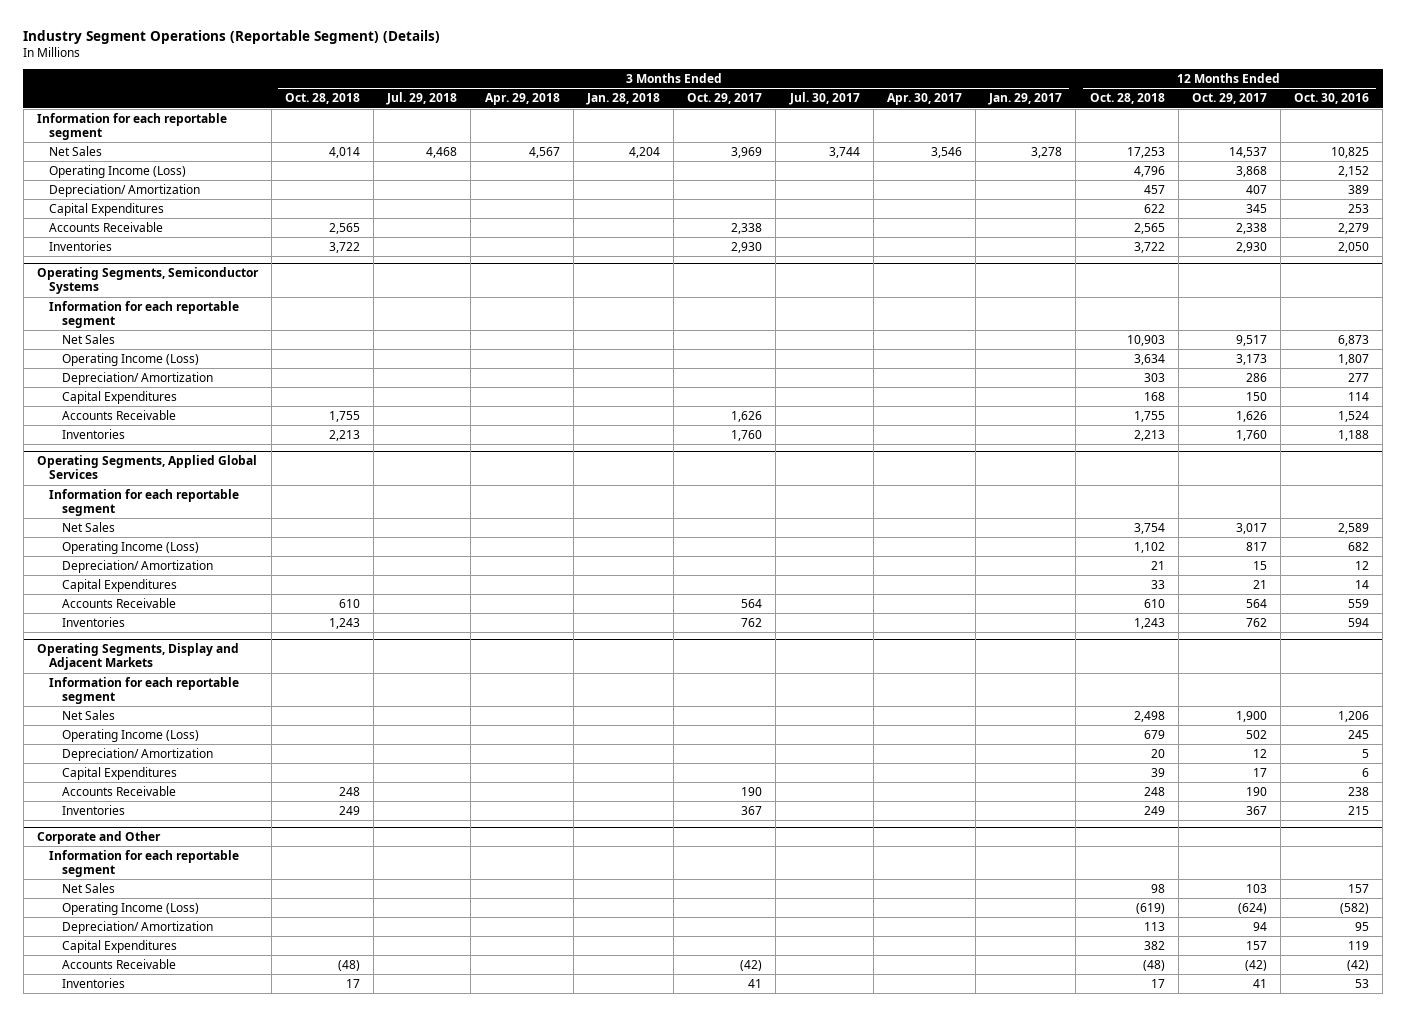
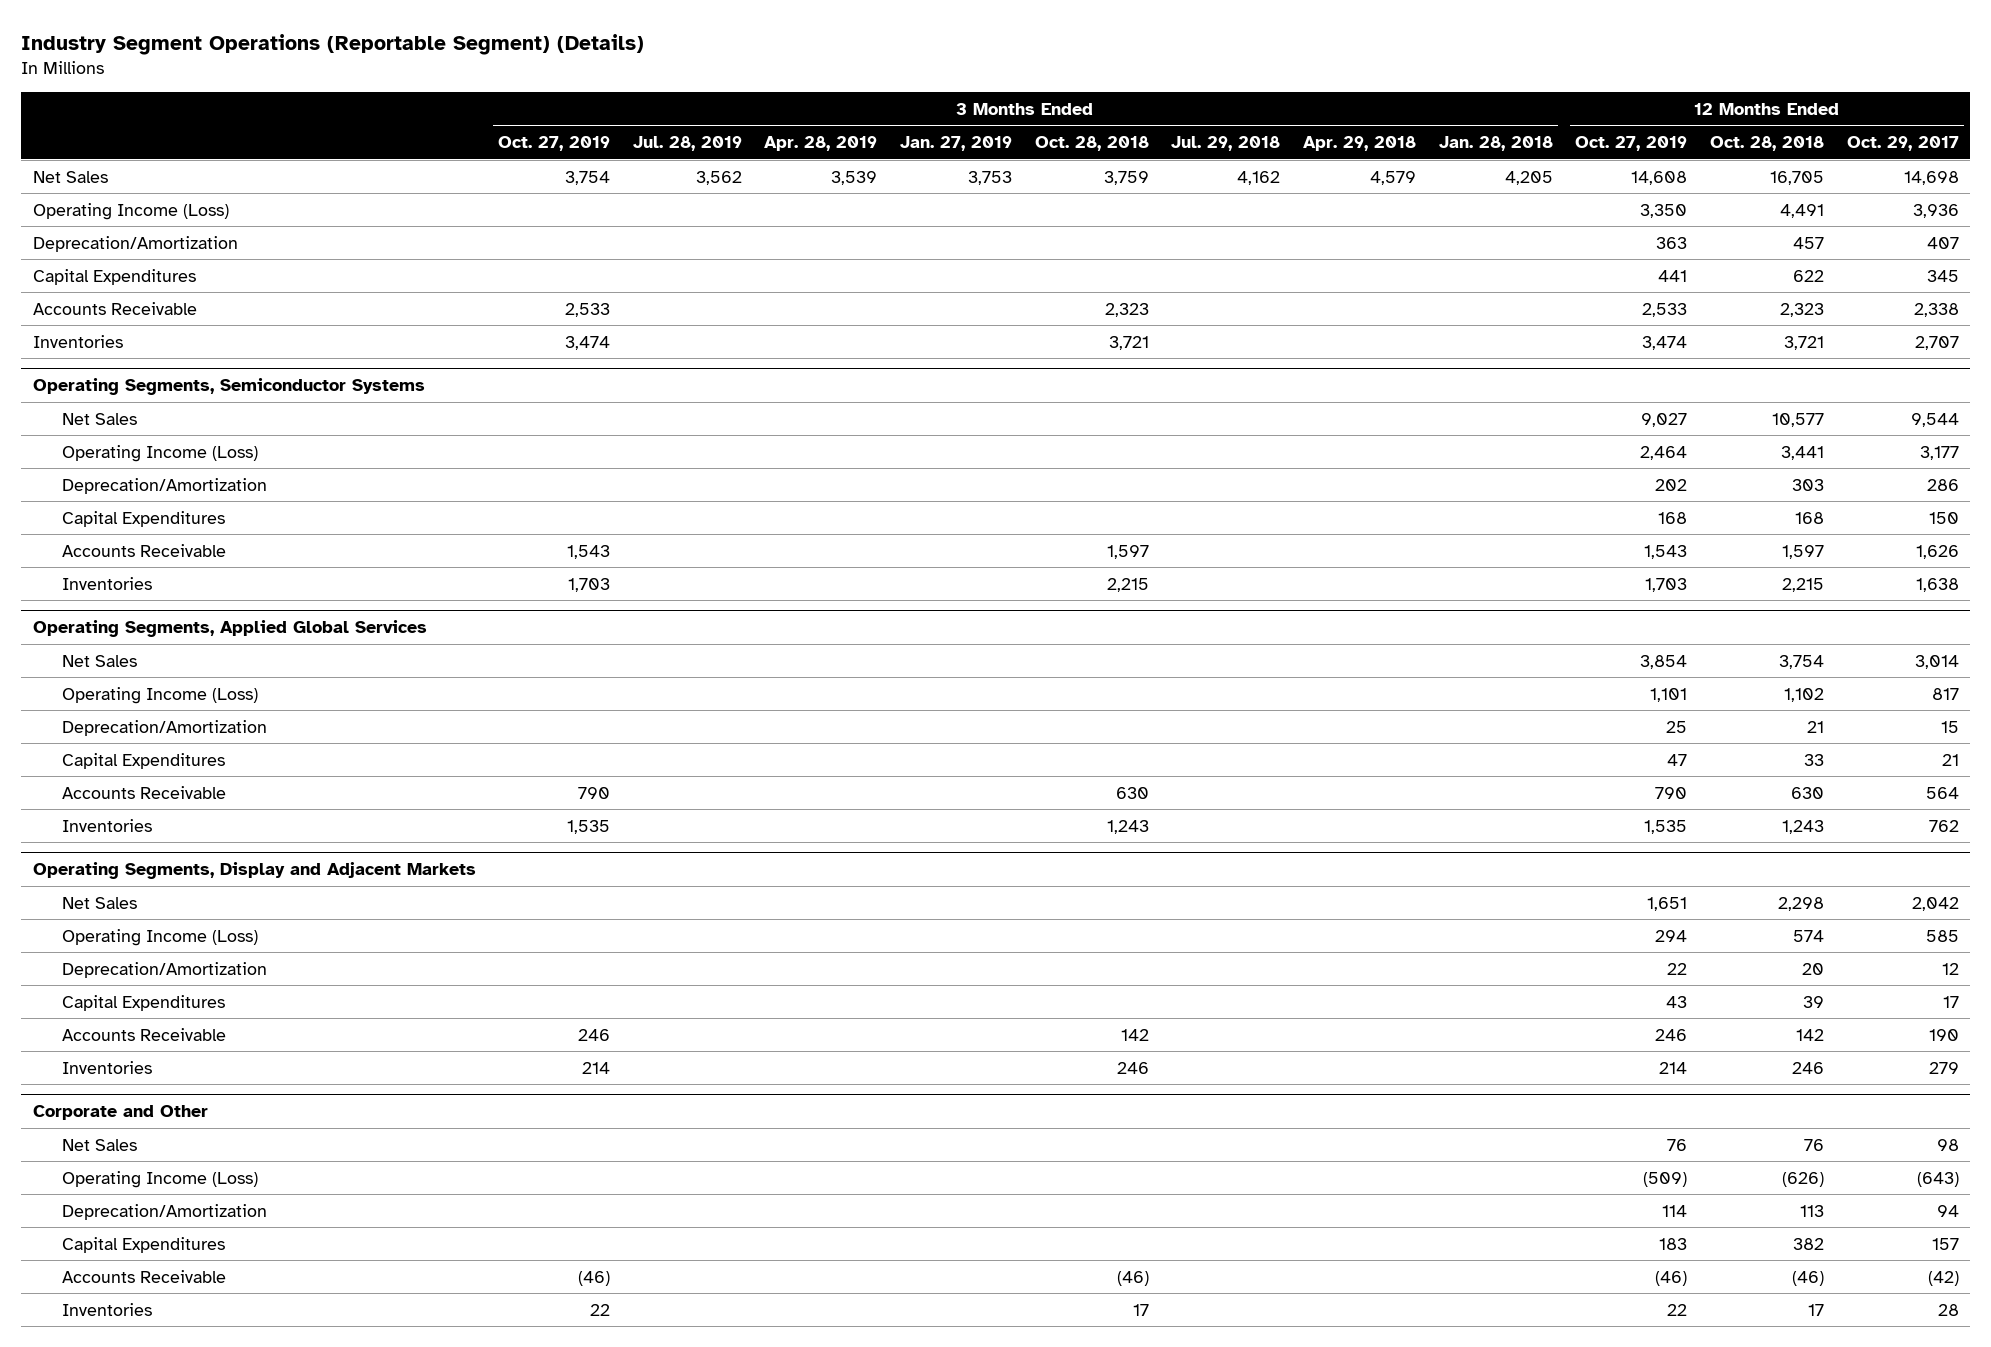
[687,93,763,105] Oct. 29, 2017 -> none
[788,92,860,106] Jul. 30, 2017 -> none
[886,93,962,106] Apr. 30, 2017 -> none
[988,93,1063,106] Jan. 29, 2017 -> none
[1294,93,1370,105] Oct. 30, 2016 -> none
none -> [498,136,611,152] Oct. 27, 2019
none -> [632,136,742,152] Jul. 28, 2019
none -> [764,136,878,152] Apr. 28, 2019
none -> [900,136,1013,152] Jan. 27, 2019
none -> [1575,136,1688,152] Oct. 27, 2019
[36,112,227,141] Information for each reportable segment -> none
[329,146,361,158] 4,014 -> [1103,170,1149,185] 3,759
[426,146,458,158] 4,468 -> [1237,170,1281,185] 4,162
[528,146,560,158] 4,567 -> [1370,170,1417,185] 4,579
[628,146,660,158] 4,204 -> [1504,170,1553,185] 4,205
[1126,146,1165,158] 17,253 -> [1770,170,1825,185] 16,705
[1228,146,1267,158] 14,537 -> [1903,170,1959,185] 14,698
[1133,165,1165,177] 4,796 -> [1780,203,1825,218] 4,491
[1235,165,1267,177] 3,868 -> [1912,203,1959,218] 3,936
[49,183,201,197] Depreciation/ Amortization -> [32,235,238,252] Deprecation/Amortization
[329,222,361,234] 2,565 -> [1104,302,1149,317] 2,323
[1133,222,1165,234] 2,565 -> [1780,302,1825,317] 2,323
[329,241,361,253] 3,722 -> [1108,335,1149,350] 3,721
[1133,241,1165,253] 3,722 -> [1784,335,1825,350] 3,721
[1235,241,1267,253] 2,930 -> [1914,335,1959,350] 2,707
[49,300,240,329] Information for each reportable segment -> none
[1126,334,1165,346] 10,903 -> [1772,412,1825,427] 10,577
[1235,334,1267,346] 9,517 -> [1910,412,1959,427] 9,544
[1133,353,1165,365] 3,634 -> [1781,445,1825,460] 3,441
[1235,353,1267,365] 3,173 -> [1919,445,1959,460] 3,177
[61,371,213,385] Depreciation/ Amortization -> [61,477,267,494] Deprecation/Amortization
[329,410,361,422] 1,755 -> [1106,544,1149,559] 1,597
[1133,410,1165,422] 1,755 -> [1782,544,1825,559] 1,597
[329,429,361,441] 2,213 -> [1106,577,1149,592] 2,215
[1133,429,1165,441] 2,213 -> [1782,577,1825,592] 2,215
[1235,429,1267,441] 1,760 -> [1915,577,1959,592] 1,638
[49,488,240,517] Information for each reportable segment -> none
[1235,522,1267,534] 3,017 -> [1914,654,1959,669] 3,014
[61,559,213,573] Depreciation/ Amortization -> [61,719,267,736] Deprecation/Amortization
[339,598,361,608] 610 -> [1115,786,1149,799] 630
[1143,598,1165,608] 610 -> [1791,786,1825,799] 630
[49,676,240,705] Information for each reportable segment -> none
[1133,710,1165,722] 2,498 -> [1778,896,1825,911] 2,298
[1235,710,1267,722] 1,900 -> [1911,896,1959,911] 2,042
[1143,729,1165,739] 679 -> [1793,929,1825,942] 574
[1245,729,1267,739] 502 -> [1925,929,1959,942] 585
[61,747,213,761] Depreciation/ Amortization -> [61,961,267,978] Deprecation/Amortization
[339,786,361,796] 248 -> [1120,1028,1149,1041] 142
[1143,786,1165,796] 248 -> [1796,1028,1825,1041] 142
[339,805,361,815] 249 -> [1116,1061,1149,1074] 246
[1143,805,1165,815] 249 -> [1792,1061,1825,1074] 246
[1245,805,1267,815] 367 -> [1928,1061,1959,1074] 279
[49,849,240,878] Information for each reportable segment -> none
[1150,883,1165,893] 98 -> [1804,1138,1825,1151] 76
[1245,883,1267,893] 103 -> [1936,1138,1959,1151] 98
[1135,902,1165,914] (619) -> [1782,1171,1825,1187] (626)
[1237,902,1267,914] (624) -> [1916,1171,1959,1187] (643)
[61,920,213,934] Depreciation/ Amortization -> [61,1203,267,1220] Deprecation/Amortization
[338,959,361,971] (48) -> [1116,1270,1149,1286] (46)
[1142,959,1165,971] (48) -> [1792,1270,1825,1286] (46)
[1252,978,1267,988] 41 -> [1937,1303,1959,1316] 28

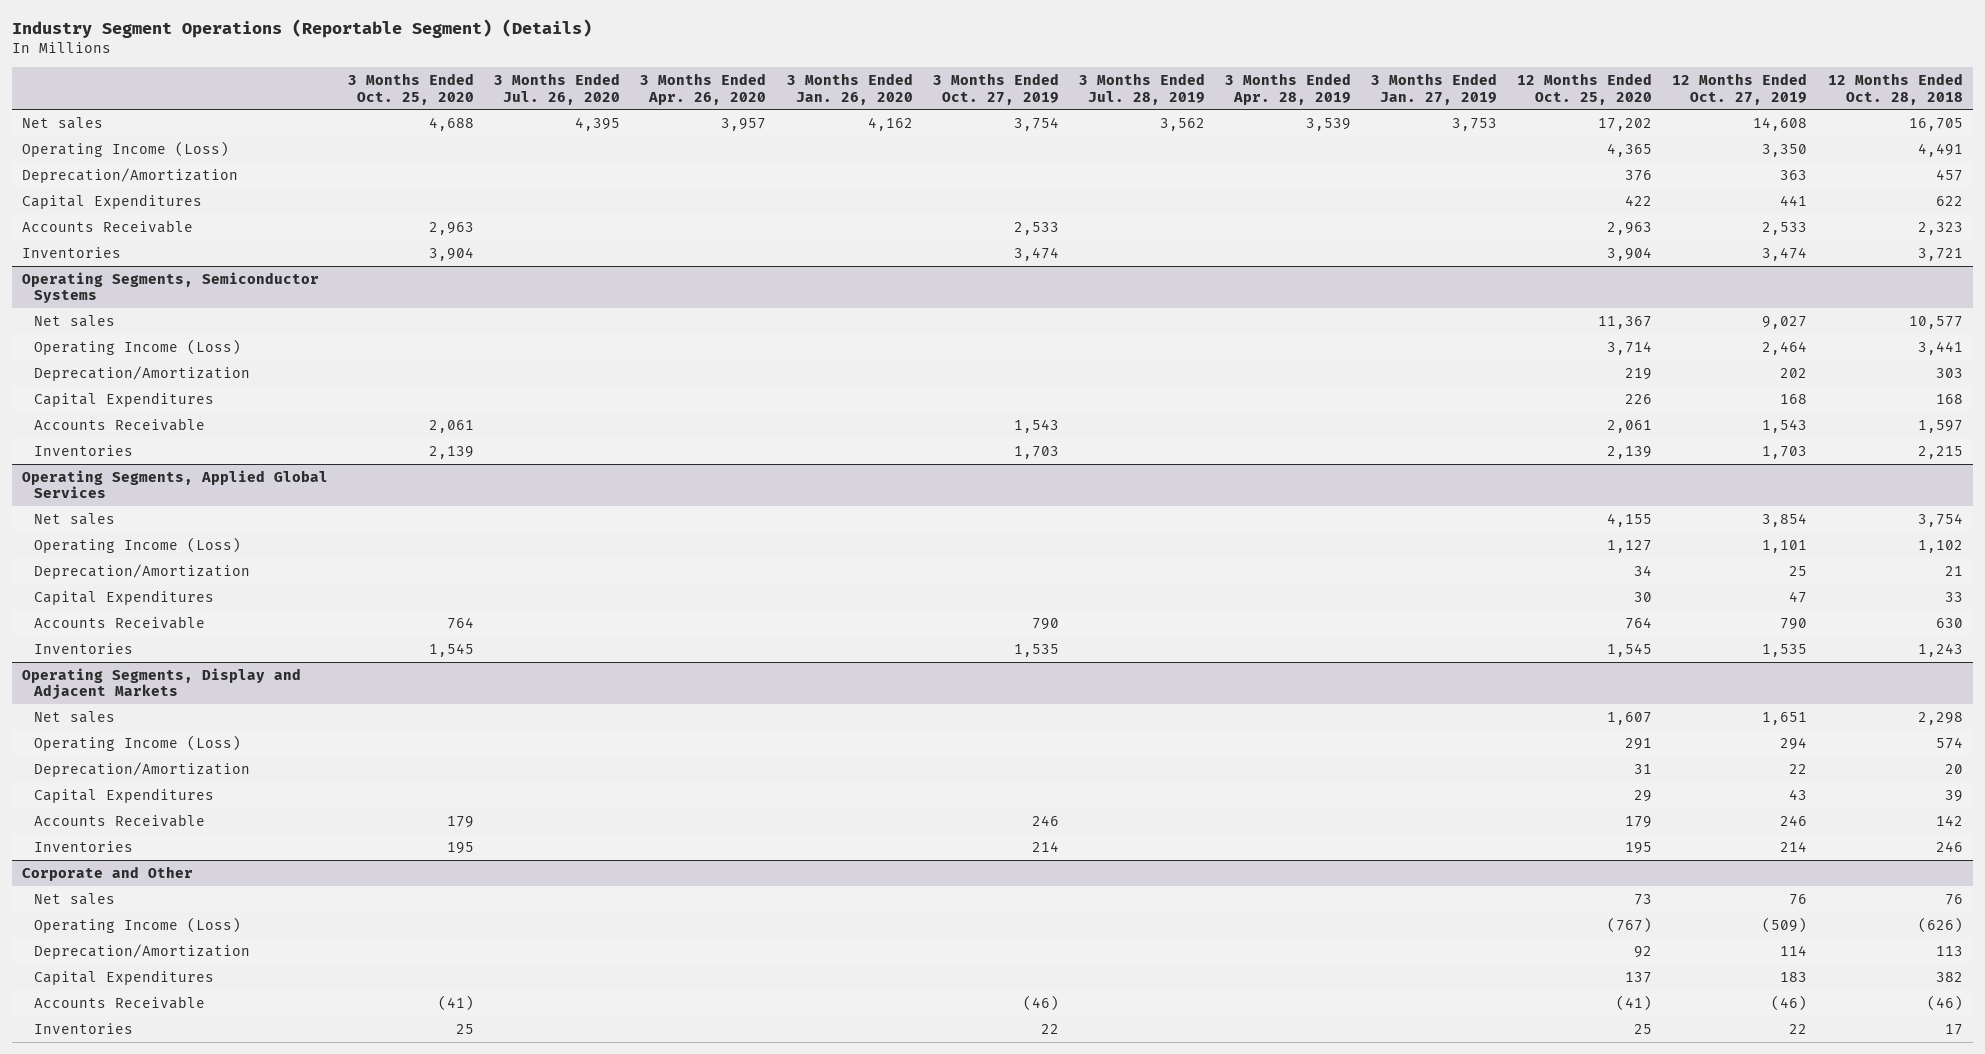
[1034,136,1149,152] Oct. 28, 2018 -> none
[1171,136,1281,152] Jul. 29, 2018 -> none
[1303,136,1417,152] Apr. 29, 2018 -> none
[1438,136,1553,152] Jan. 28, 2018 -> none
[1846,136,1959,152] Oct. 29, 2017 -> none
none -> [348,72,475,105] 3 Months Ended Oct. 25, 2020
none -> [494,72,621,105] 3 Months Ended Jul. 26, 2020
none -> [640,72,767,105] 3 Months Ended Apr. 26, 2020
none -> [786,72,913,105] 3 Months Ended Jan. 26, 2020
none -> [1517,72,1653,105] 12 Months Ended Oct. 25, 2020
[32,170,108,183] Net Sales -> [21,116,103,129] Net sales
[61,412,137,425] Net Sales -> [33,314,115,327] Net sales
[61,654,137,667] Net Sales -> [33,512,115,525] Net sales
[61,896,137,909] Net Sales -> [33,710,115,723] Net sales
[61,1138,137,1151] Net Sales -> [33,892,115,905] Net sales

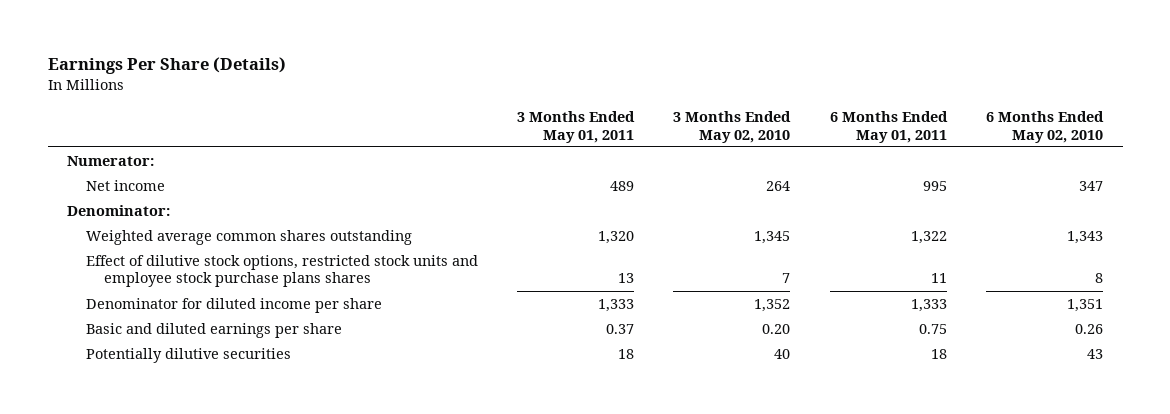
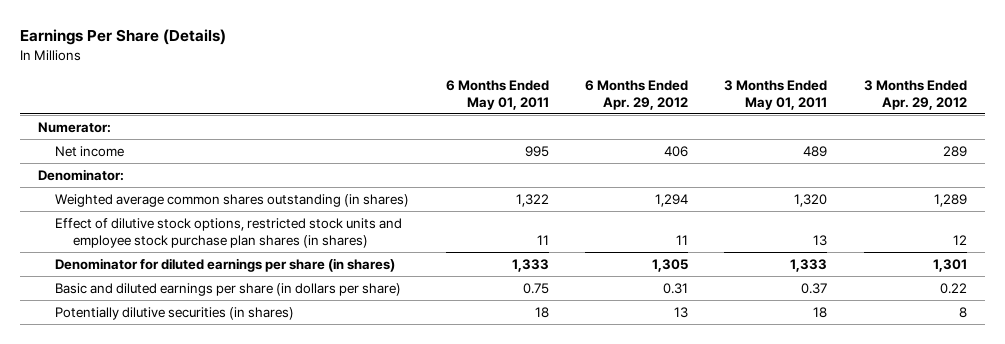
[673,110,792,143] 3 Months Ended May 02, 2010 -> none
[986,110,1105,143] 6 Months Ended May 02, 2010 -> none
none -> [585,79,689,111] 6 Months Ended Apr. 29, 2012
none -> [863,79,967,111] 3 Months Ended Apr. 29, 2012
[85,229,412,245] Weighted average common shares outstanding -> [55,193,410,207] Weighted average common shares outstanding (in shares)
[85,254,478,288] Effect of dilutive stock options, restricted stock units and employee stock purchase plans shares -> [55,217,403,248] Effect of dilutive stock options, restricted stock units and employee stock purchase plan shares (in shares)
[85,297,382,313] Denominator for diluted income per share -> [55,257,396,272] Denominator for diluted earnings per share (in shares)
[85,322,342,338] Basic and diluted earnings per share -> [55,282,402,296] Basic and diluted earnings per share (in dollars per share)
[85,347,291,363] Potentially dilutive securities -> [55,306,295,320] Potentially dilutive securities (in shares)

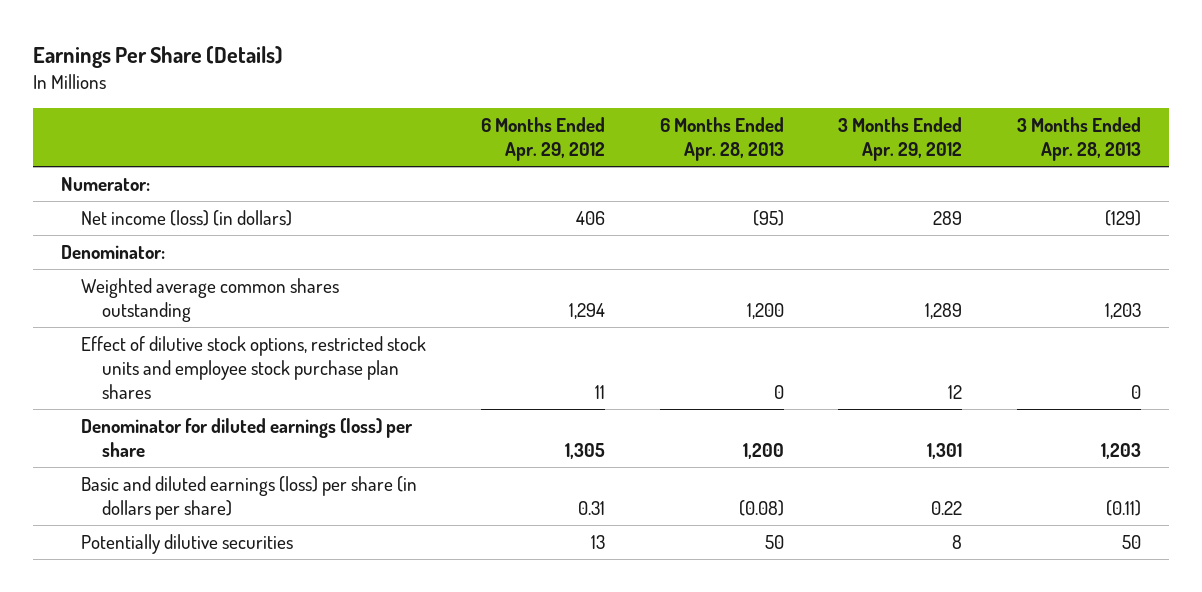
[445,79,549,111] 6 Months Ended May 01, 2011 -> none
[724,79,828,111] 3 Months Ended May 01, 2011 -> none
none -> [659,117,784,162] 6 Months Ended Apr. 28, 2013
none -> [1017,117,1142,162] 3 Months Ended Apr. 28, 2013
[55,145,125,157] Net income -> [81,209,293,226] Net income (loss) (in dollars)
[55,193,410,207] Weighted average common shares outstanding (in shares) -> [81,277,340,322] Weighted average common shares outstanding
[55,217,403,248] Effect of dilutive stock options, restricted stock units and employee stock purchase plan shares (in shares) -> [81,335,427,400] Effect of dilutive stock options, restricted stock units and employee stock purchase plan shares
[55,257,396,272] Denominator for diluted earnings per share (in shares) -> [81,417,414,457] Denominator for diluted earnings (loss) per share
[55,282,402,296] Basic and diluted earnings per share (in dollars per share) -> [81,475,418,520] Basic and diluted earnings (loss) per share (in dollars per share)
[55,306,295,320] Potentially dilutive securities (in shares) -> [81,533,294,554] Potentially dilutive securities

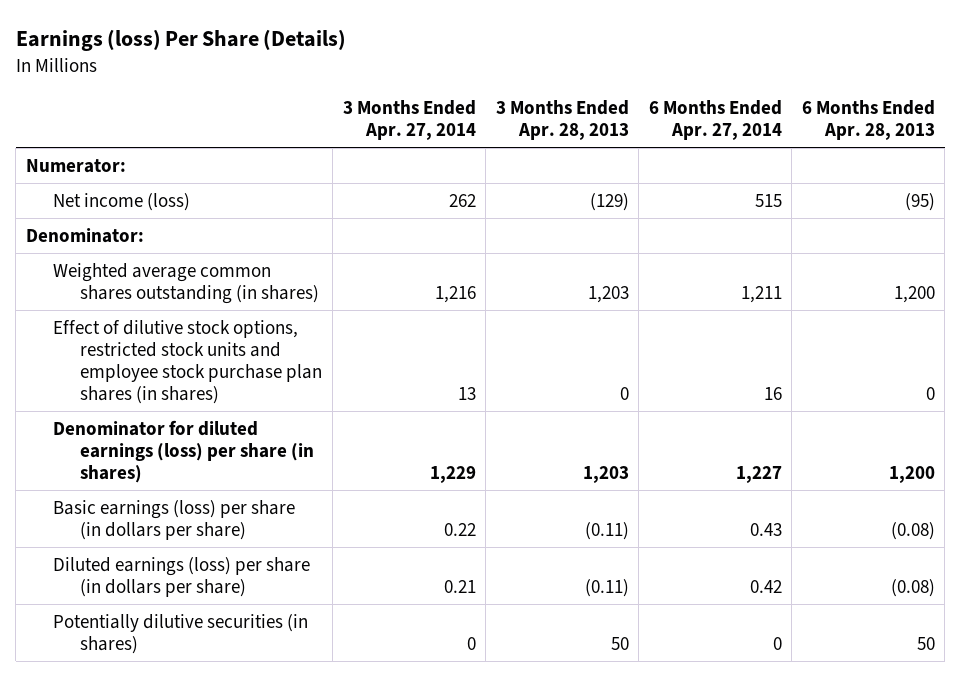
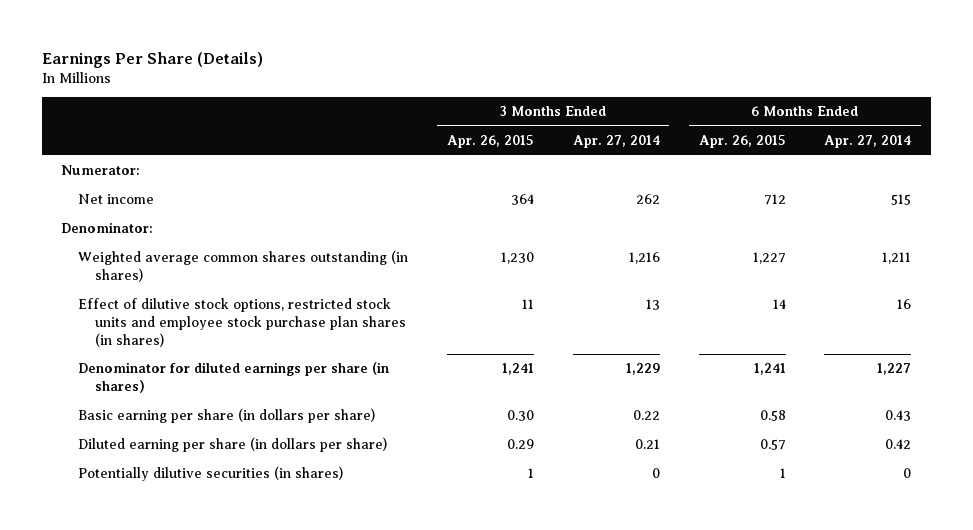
[15,28,346,51] Earnings (loss) Per Share (Details) -> [42,51,264,68] Earnings Per Share (Details)
[495,100,629,141] 3 Months Ended Apr. 28, 2013 -> none
[801,100,935,141] 6 Months Ended Apr. 28, 2013 -> none
none -> [447,135,535,149] Apr. 26, 2015
none -> [698,135,786,149] Apr. 26, 2015
[53,192,191,211] Net income (loss) -> [78,194,155,205] Net income
[53,419,315,483] Denominator for diluted earnings (loss) per share (in shares) -> [78,362,390,393] Denominator for diluted earnings per share (in shares)
[53,499,296,540] Basic earnings (loss) per share (in dollars per share) -> [78,408,376,424] Basic earning per share (in dollars per share)
[53,556,311,597] Diluted earnings (loss) per share (in dollars per share) -> [78,437,388,453] Diluted earning per share (in dollars per share)

